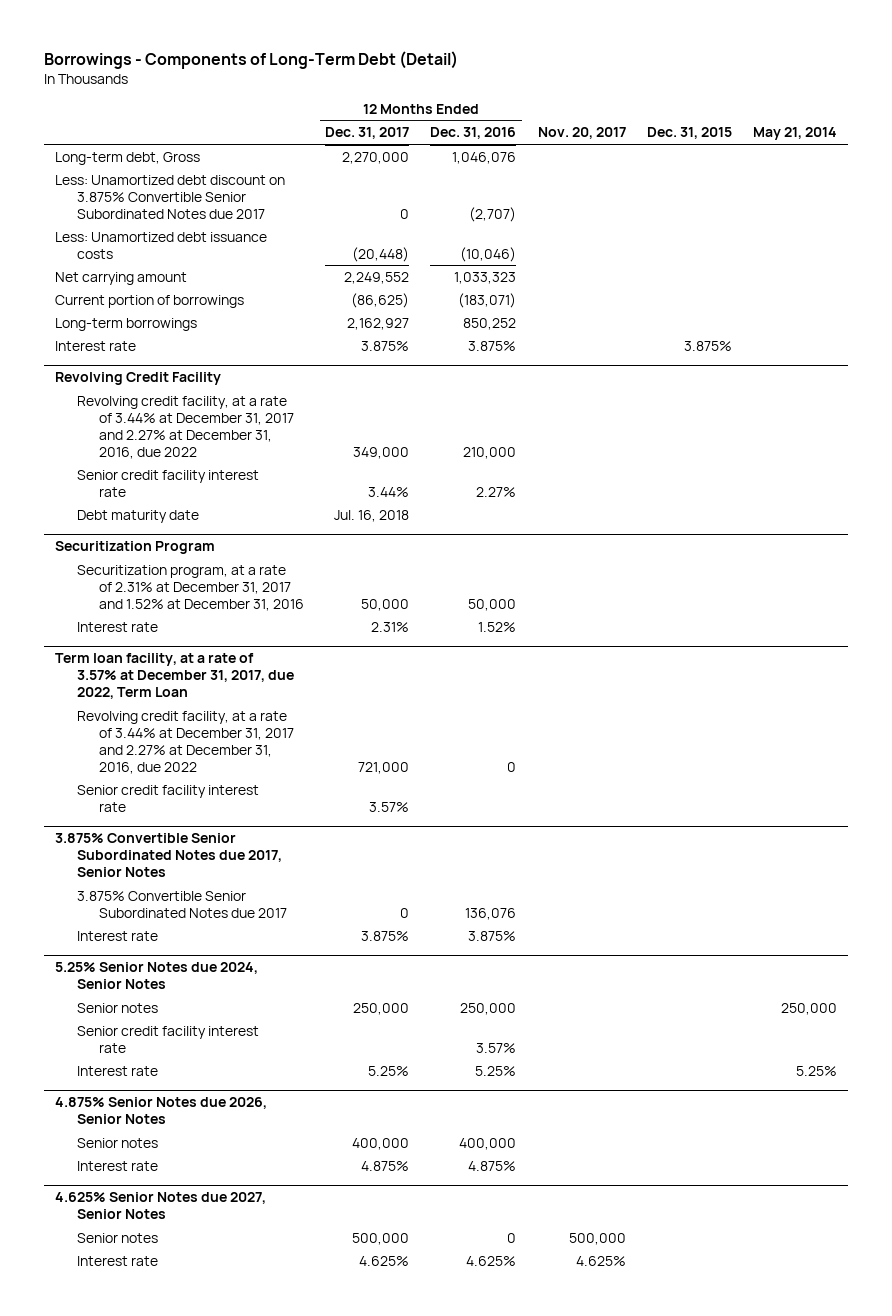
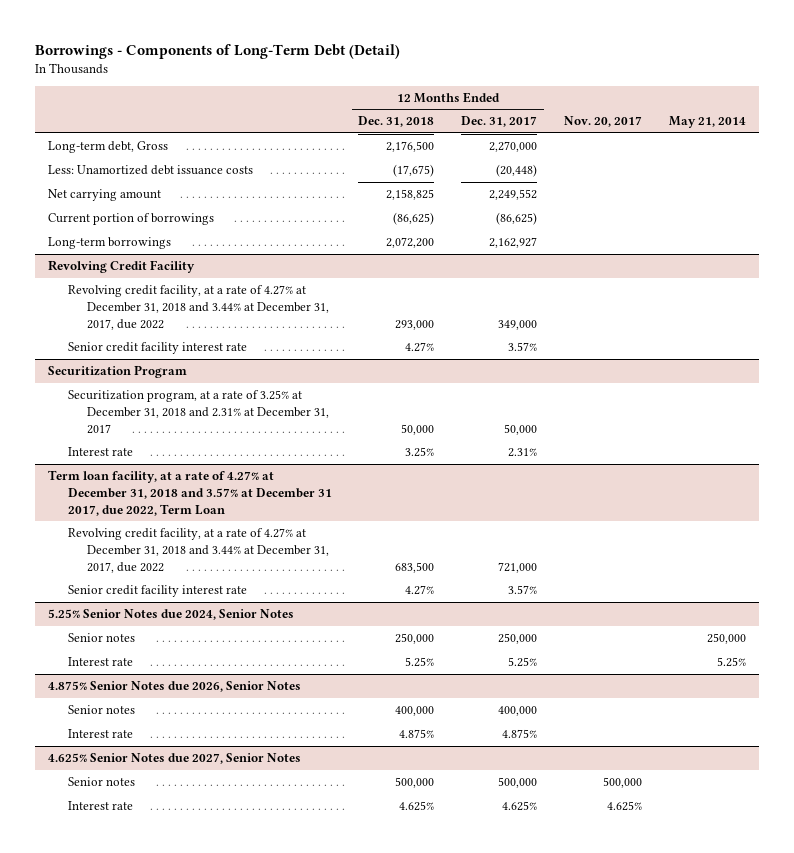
[430,127,517,140] Dec. 31, 2016 -> none
[646,127,732,140] Dec. 31, 2015 -> none
none -> [358,116,435,128] Dec. 31, 2018
[54,174,285,219] Less: Unamortized debt discount on 3.875% Convertible Senior Subordinated Notes due 2017 -> none
[54,340,136,351] Interest rate -> none
[76,509,199,523] Debt maturity date -> none
[76,395,294,459] Revolving credit facility, at a rate of 3.44% at December 31, 2017 and 2.27% at December 31, 2016, due 2022 -> [67,285,329,330] Revolving credit facility, at a rate of 4.27% at December 31, 2018 and 3.44% at December 31, 2017, due 2022
[367,486,409,497] 3.44% -> [508,342,538,352] 3.57%
[76,564,304,611] Securitization program, at a rate of 2.31% at December 31, 2017 and 1.52% at December 31, 2016 -> [67,390,329,434] Securitization program, at a rate of 3.25% at December 31, 2018 and 2.31% at December 31, 2017
[54,653,294,700] Term loan facility, at a rate of 3.57% at December 31, 2017, due 2022, Term Loan -> [48,470,332,516] Term loan facility, at a rate of 4.27% at December 31, 2018 and 3.57% at December 31 2017, due 2022, Term Loan
[76,710,294,774] Revolving credit facility, at a rate of 3.44% at December 31, 2017 and 2.27% at December 31, 2016, due 2022 -> [67,528,329,573] Revolving credit facility, at a rate of 4.27% at December 31, 2018 and 3.44% at December 31, 2017, due 2022
[54,833,282,878] 3.875% Convertible Senior Subordinated Notes due 2017, Senior Notes -> none
[76,890,287,918] 3.875% Convertible Senior Subordinated Notes due 2017 -> none
[76,930,158,941] Interest rate -> none
[76,1025,259,1053] Senior credit facility interest rate -> none

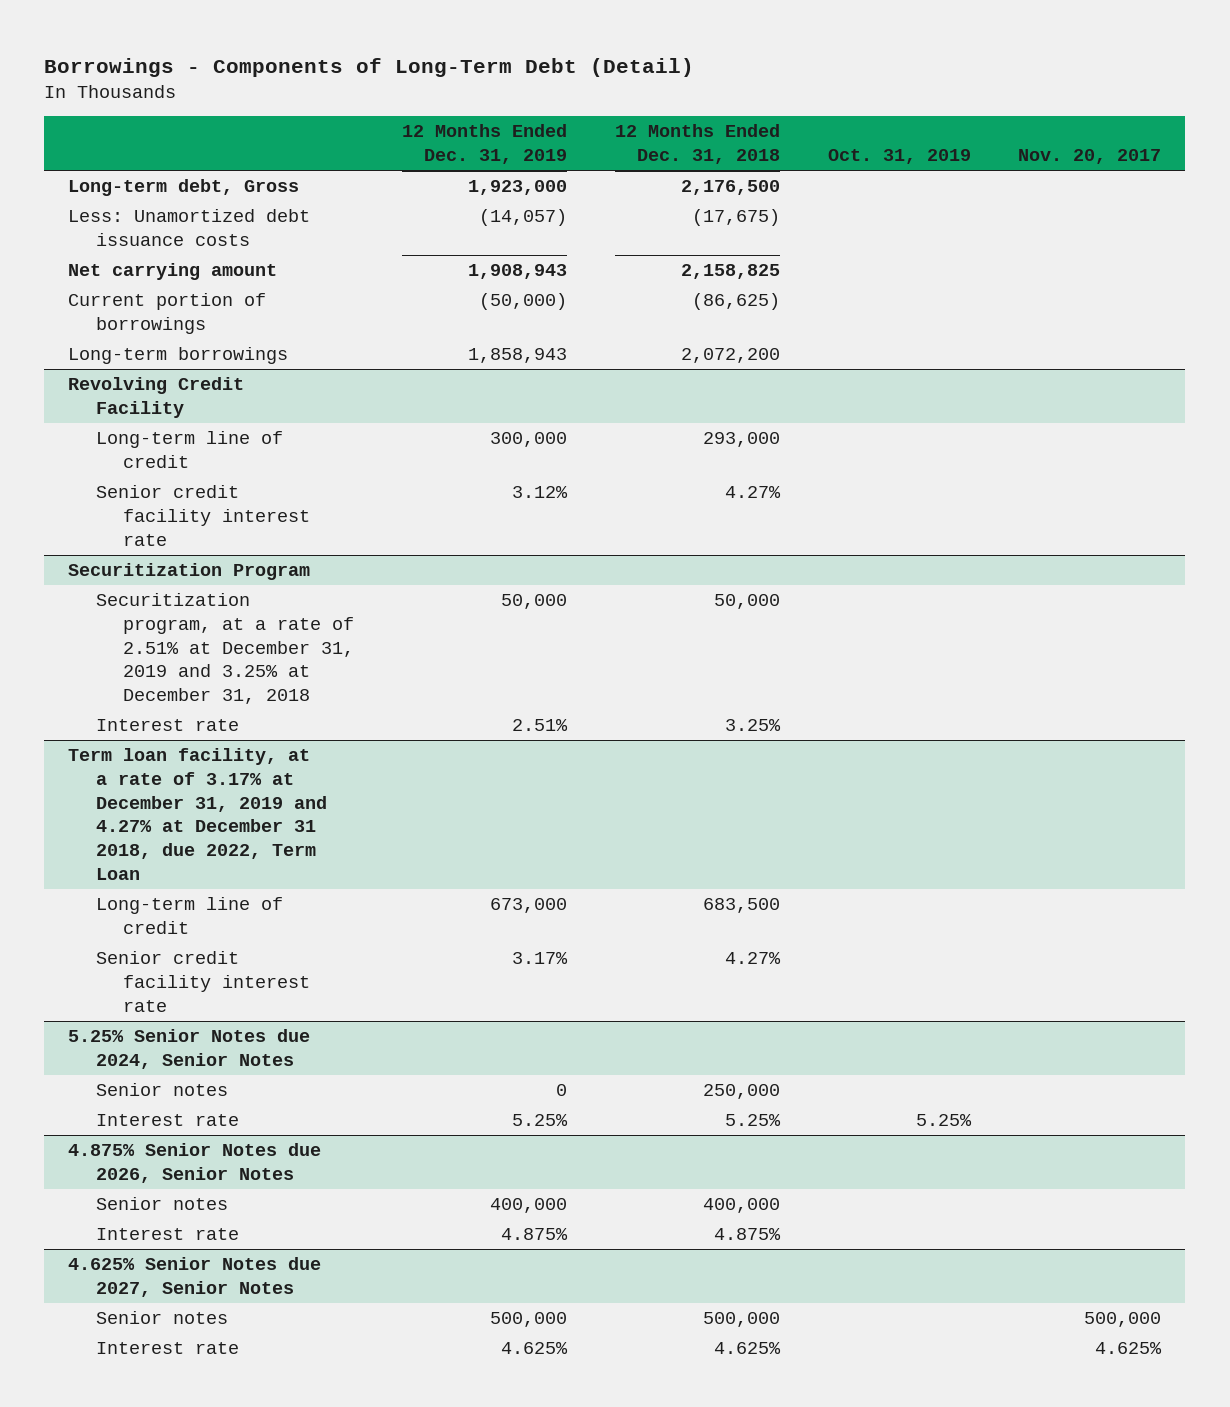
[461,116,538,128] Dec. 31, 2017 -> none
[668,116,746,129] May 21, 2014 -> none
none -> [401,124,567,165] 12 Months Ended Dec. 31, 2019
none -> [827,149,971,165] Oct. 31, 2019
[67,285,329,330] Revolving credit facility, at a rate of 4.27% at December 31, 2018 and 3.44% at December 31, 2017, due 2022 -> [95,431,283,468] Long-term line of credit
[67,390,329,434] Securitization program, at a rate of 3.25% at December 31, 2018 and 2.31% at December 31, 2017 -> [95,593,354,705] Securitization program, at a rate of 2.51% at December 31, 2019 and 3.25% at December 31, 2018
[48,470,332,516] Term loan facility, at a rate of 4.27% at December 31, 2018 and 3.57% at December 31 2017, due 2022, Term Loan -> [68,748,327,880] Term loan facility, at a rate of 3.17% at December 31, 2019 and 4.27% at December 31 2018, due 2022, Term Loan
[67,528,329,573] Revolving credit facility, at a rate of 4.27% at December 31, 2018 and 3.44% at December 31, 2017, due 2022 -> [95,897,283,934] Long-term line of credit

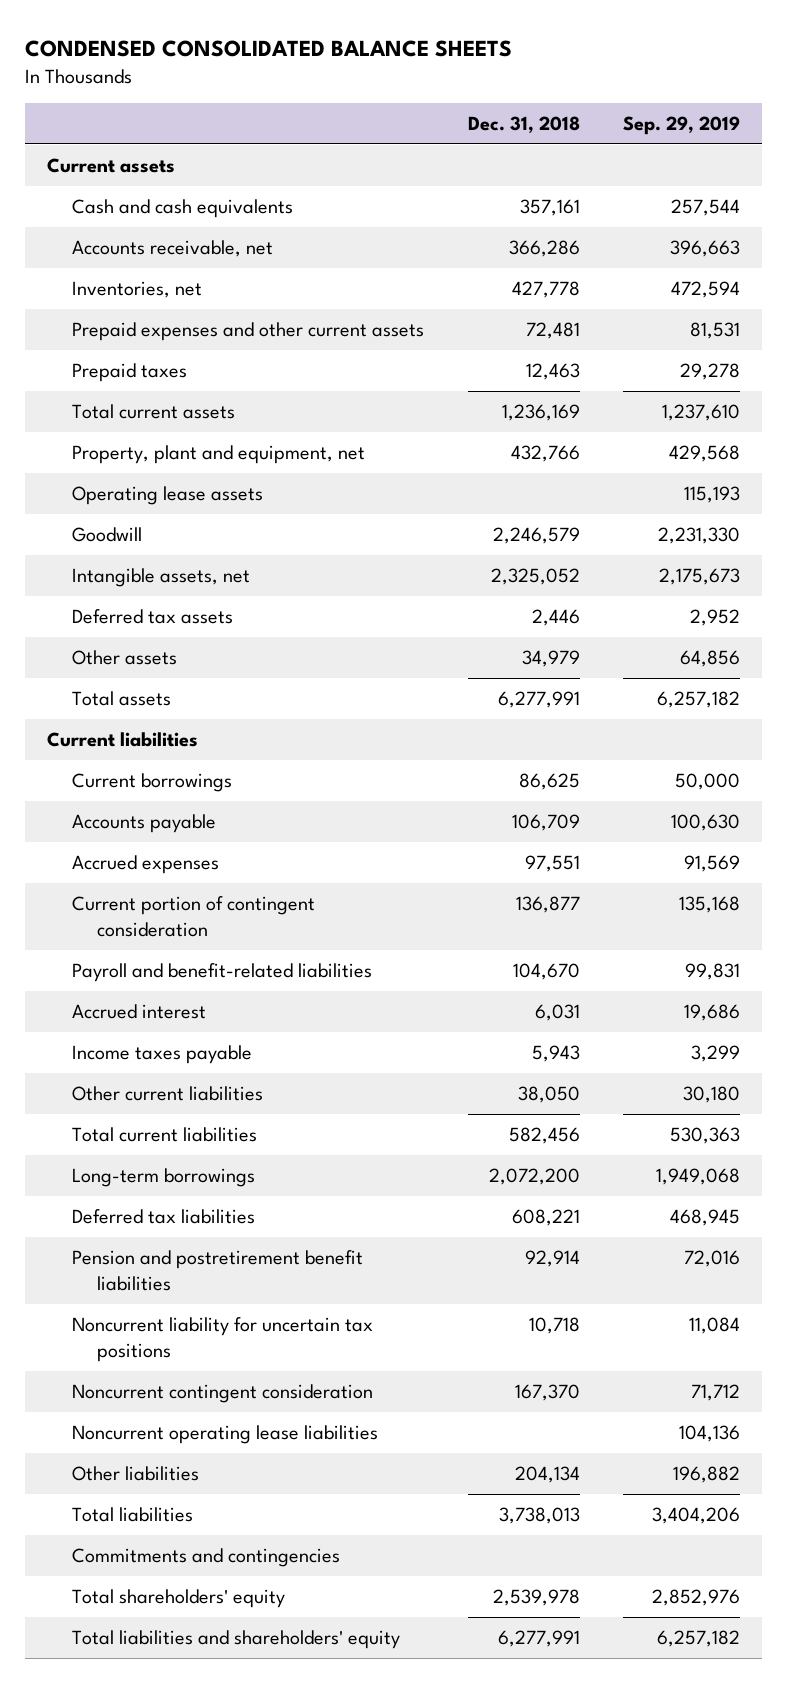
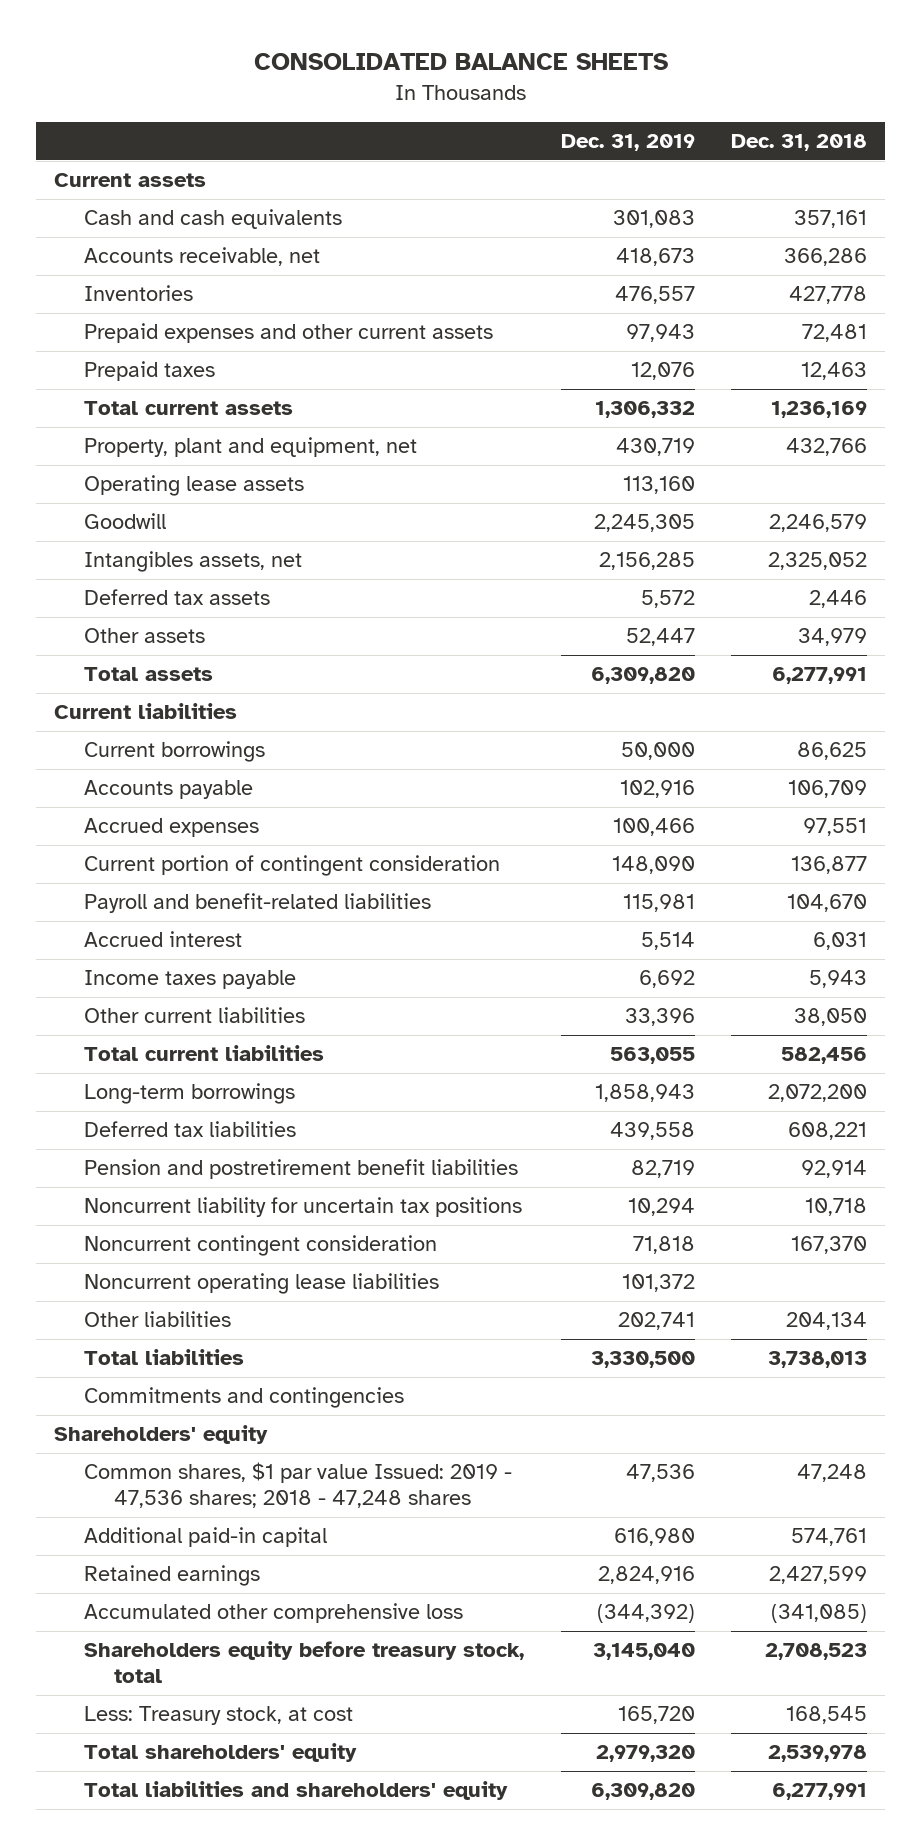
[25,40,513,58] CONDENSED CONSOLIDATED BALANCE SHEETS -> [253,53,668,71] CONSOLIDATED BALANCE SHEETS
[623,115,741,135] Sep. 29, 2019 -> none
none -> [560,134,695,152] Dec. 31, 2019
[71,281,202,299] Inventories, net -> [84,285,194,302] Inventories
[71,568,250,588] Intangible assets, net -> [84,551,303,573] Intangibles assets, net
none -> [54,1425,269,1445] Shareholders' equity
none -> [84,1462,513,1509] Common shares, $1 par value Issued: 2019 - 47,536 shares; 2018 - 47,248 shares
none -> [84,1527,328,1548] Additional paid-in capital
none -> [84,1565,261,1587] Retained earnings
none -> [84,1603,464,1624] Accumulated other comprehensive loss
none -> [84,1641,525,1684] Shareholders equity before treasury stock, total
none -> [84,1706,354,1726] Less: Treasury stock, at cost

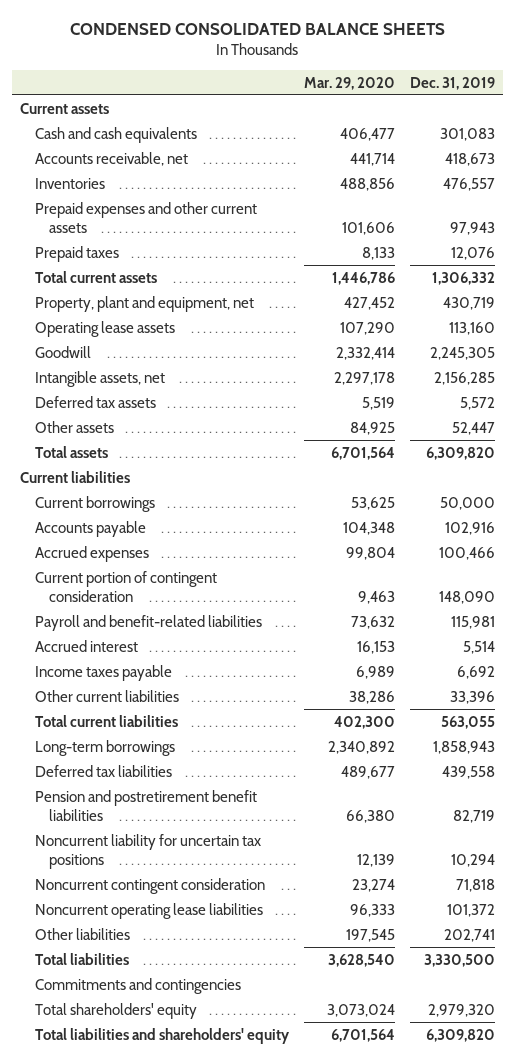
[253,53,668,71] CONSOLIDATED BALANCE SHEETS -> [70,23,446,36] CONDENSED CONSOLIDATED BALANCE SHEETS
[731,134,868,152] Dec. 31, 2018 -> none
none -> [303,76,395,90] Mar. 29, 2020
[84,551,303,573] Intangibles assets, net -> [34,370,165,387] Intangible assets, net
[54,1425,269,1445] Shareholders' equity -> none
[84,1462,513,1509] Common shares, $1 par value Issued: 2019 - 47,536 shares; 2018 - 47,248 shares -> none
[84,1527,328,1548] Additional paid-in capital -> none
[84,1565,261,1587] Retained earnings -> none
[84,1603,464,1624] Accumulated other comprehensive loss -> none
[84,1641,525,1684] Shareholders equity before treasury stock, total -> none
[84,1706,354,1726] Less: Treasury stock, at cost -> none

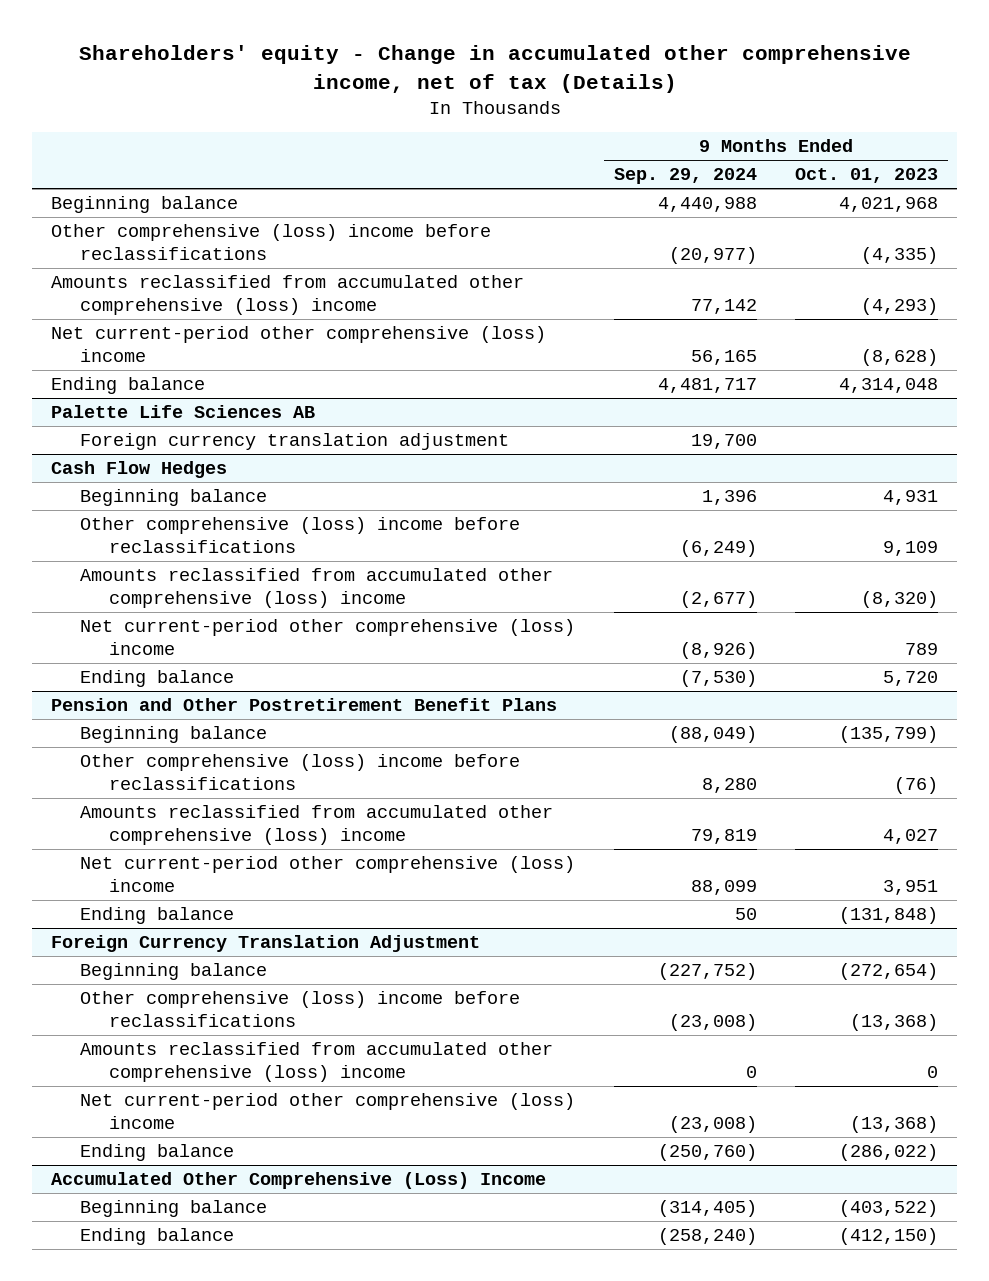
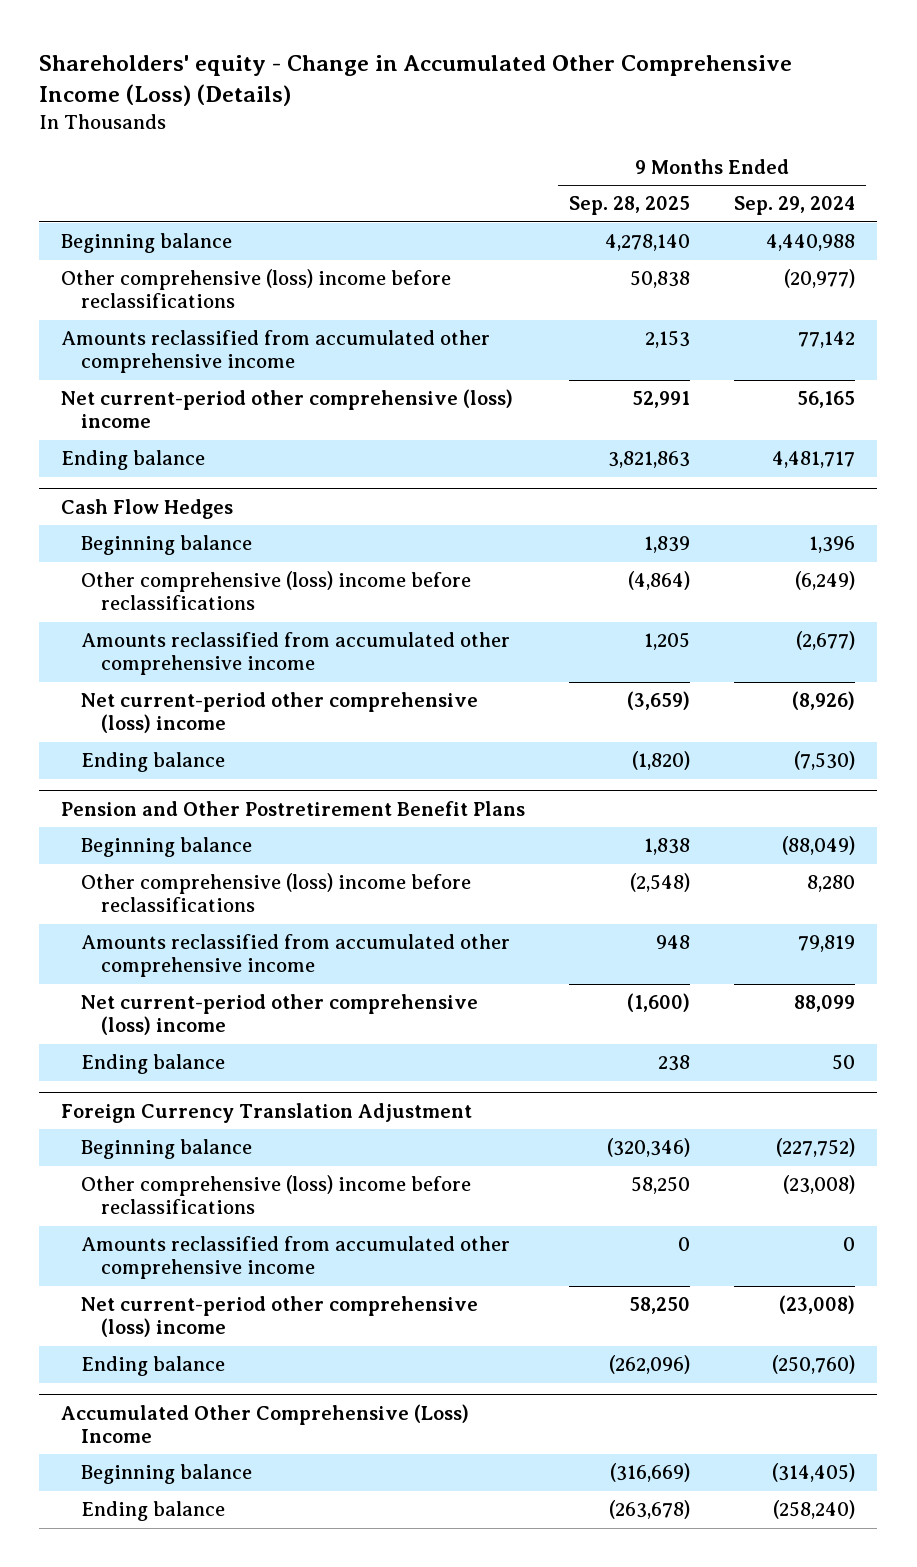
[78,45,911,93] Shareholders' equity - Change in accumulated other comprehensive income, net of tax (Details) -> [39,54,793,106] Shareholders' equity - Change in Accumulated Other Comprehensive Income (Loss) (Details)
[795,168,939,184] Oct. 01, 2023 -> none
none -> [569,196,691,216] Sep. 28, 2025
[51,275,525,315] Amounts reclassified from accumulated other comprehensive (loss) income -> [61,330,491,374] Amounts reclassified from accumulated other comprehensive income
[51,405,316,419] Palette Life Sciences AB -> none
[79,433,509,451] Foreign currency translation adjustment -> none
[79,568,553,608] Amounts reclassified from accumulated other comprehensive (loss) income -> [81,632,511,676] Amounts reclassified from accumulated other comprehensive income
[79,805,553,845] Amounts reclassified from accumulated other comprehensive (loss) income -> [81,934,511,978] Amounts reclassified from accumulated other comprehensive income
[79,1042,553,1082] Amounts reclassified from accumulated other comprehensive (loss) income -> [81,1236,511,1280] Amounts reclassified from accumulated other comprehensive income

